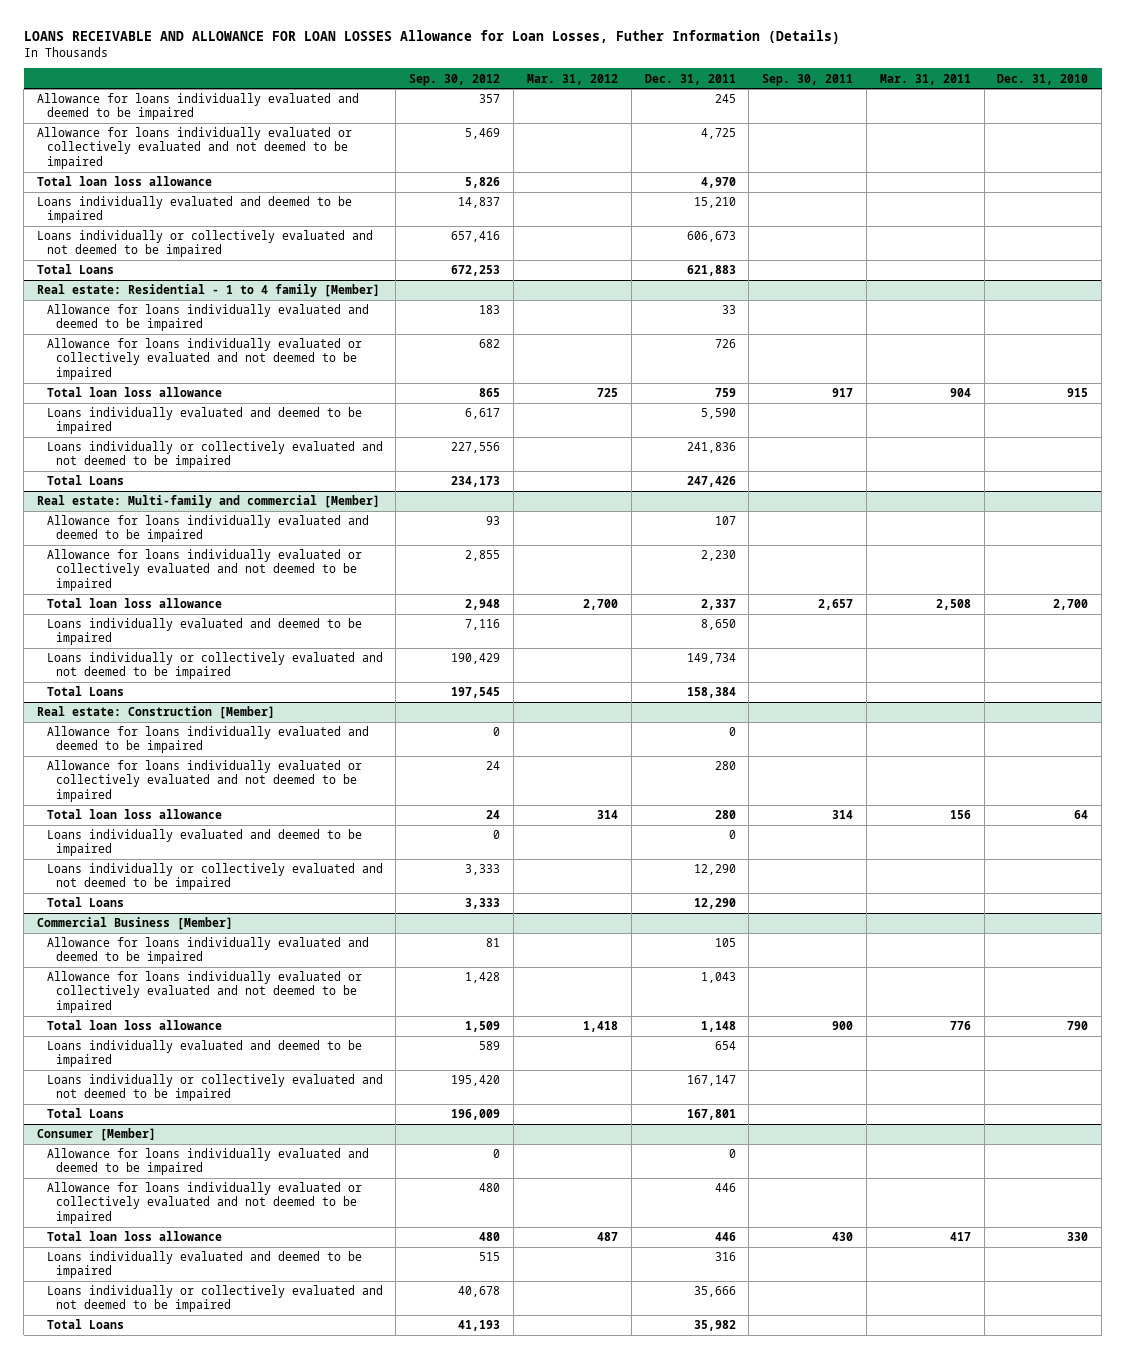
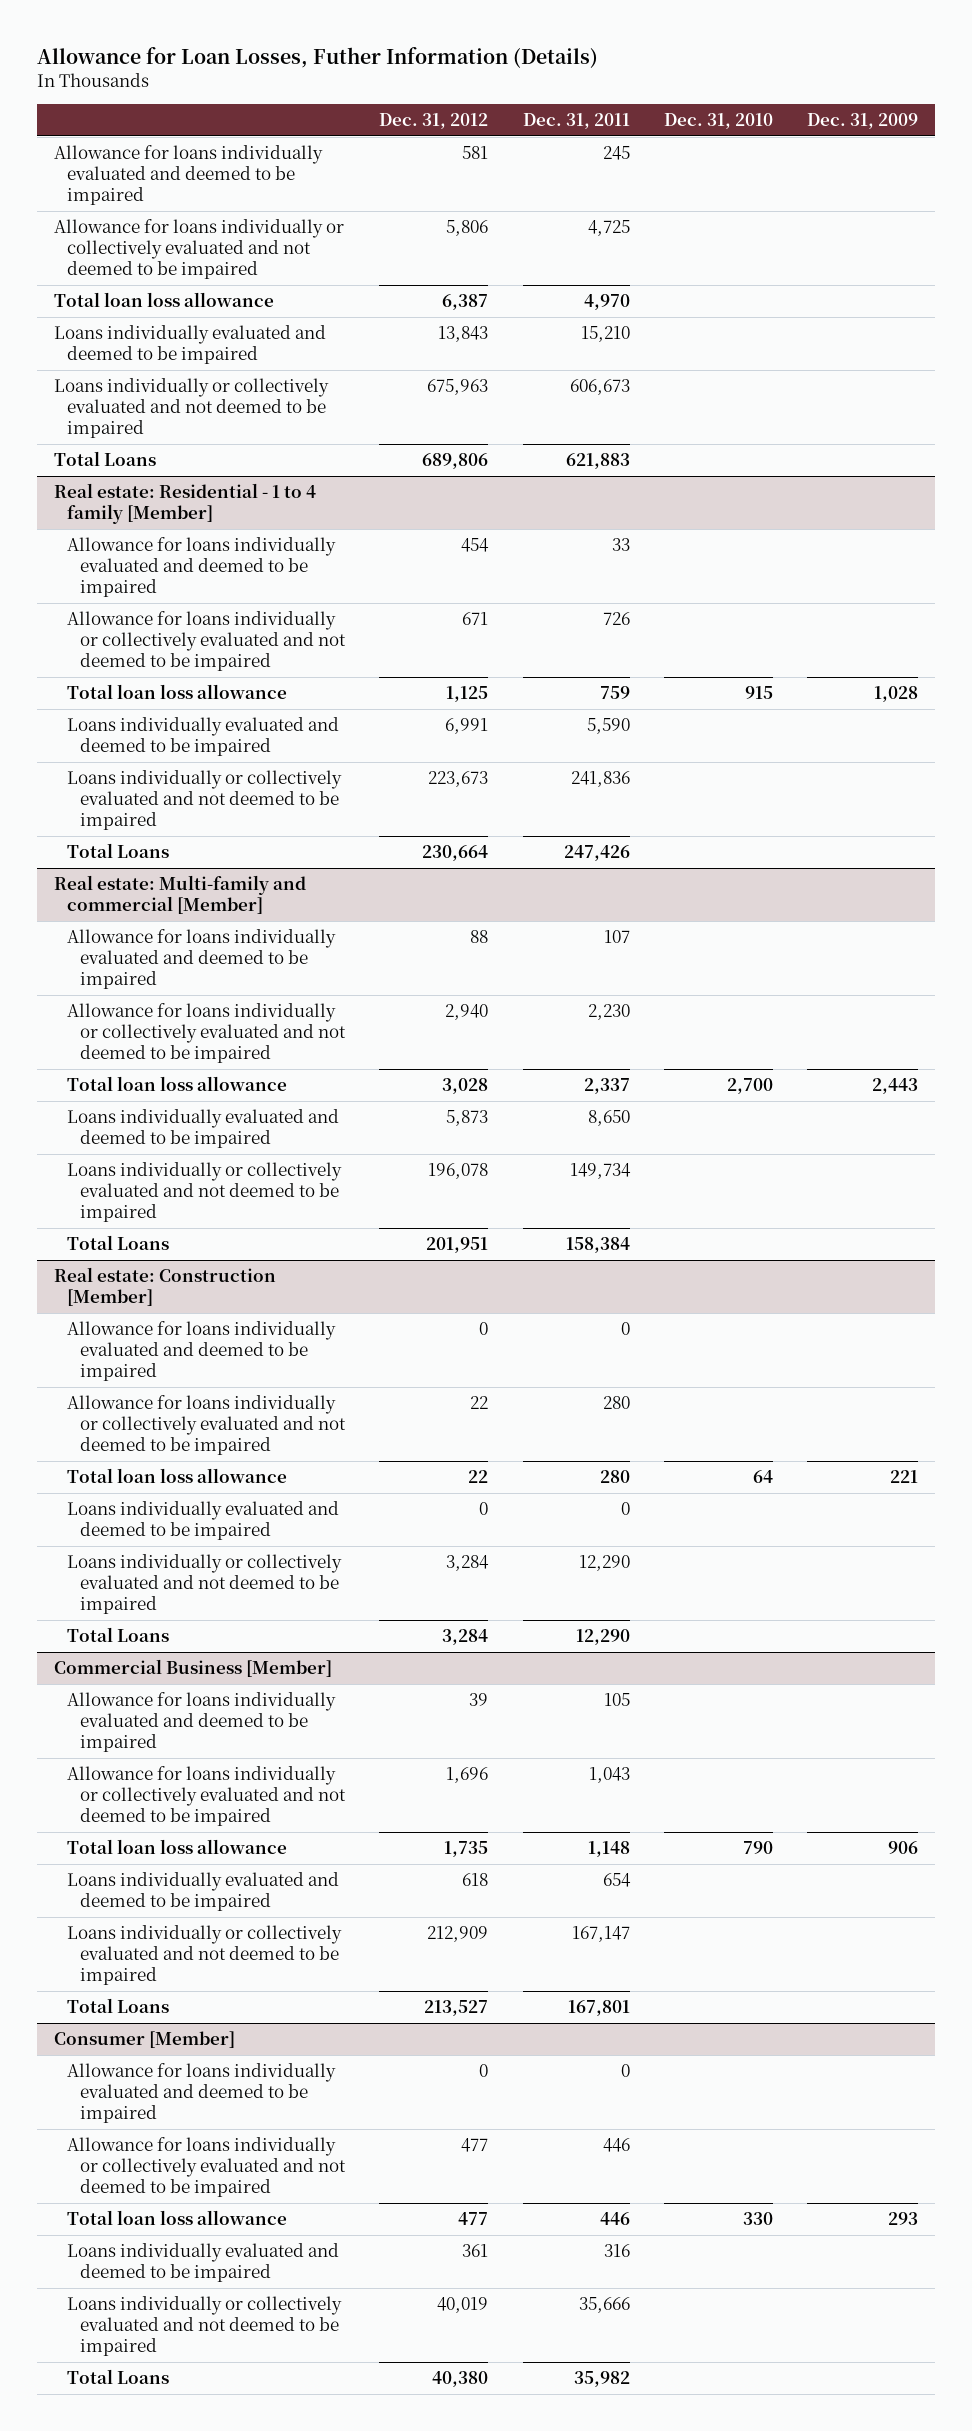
[23,30,840,45] LOANS RECEIVABLE AND ALLOWANCE FOR LOAN LOSSES Allowance for Loan Losses, Futher Information (Details) -> [37,46,599,68] Allowance for Loan Losses, Futher Information (Details)
[409,73,501,86] Sep. 30, 2012 -> none
[526,73,618,85] Mar. 31, 2012 -> none
[762,73,854,86] Sep. 30, 2011 -> none
[879,73,971,85] Mar. 31, 2011 -> none
none -> [379,113,489,130] Dec. 31, 2012
none -> [806,113,918,130] Dec. 31, 2009
[36,127,352,169] Allowance for loans individually evaluated or collectively evaluated and not deemed to be impaired -> [54,219,345,279] Allowance for loans individually or collectively evaluated and not deemed to be impaired
[46,338,362,380] Allowance for loans individually evaluated or collectively evaluated and not deemed to be impaired -> [67,611,347,671] Allowance for loans individually or collectively evaluated and not deemed to be impaired
[46,549,362,591] Allowance for loans individually evaluated or collectively evaluated and not deemed to be impaired -> [67,1003,347,1063] Allowance for loans individually or collectively evaluated and not deemed to be impaired
[46,760,362,802] Allowance for loans individually evaluated or collectively evaluated and not deemed to be impaired -> [67,1395,347,1455] Allowance for loans individually or collectively evaluated and not deemed to be impaired
[46,971,362,1013] Allowance for loans individually evaluated or collectively evaluated and not deemed to be impaired -> [67,1766,347,1826] Allowance for loans individually or collectively evaluated and not deemed to be impaired
[46,1182,362,1224] Allowance for loans individually evaluated or collectively evaluated and not deemed to be impaired -> [67,2137,347,2197] Allowance for loans individually or collectively evaluated and not deemed to be impaired

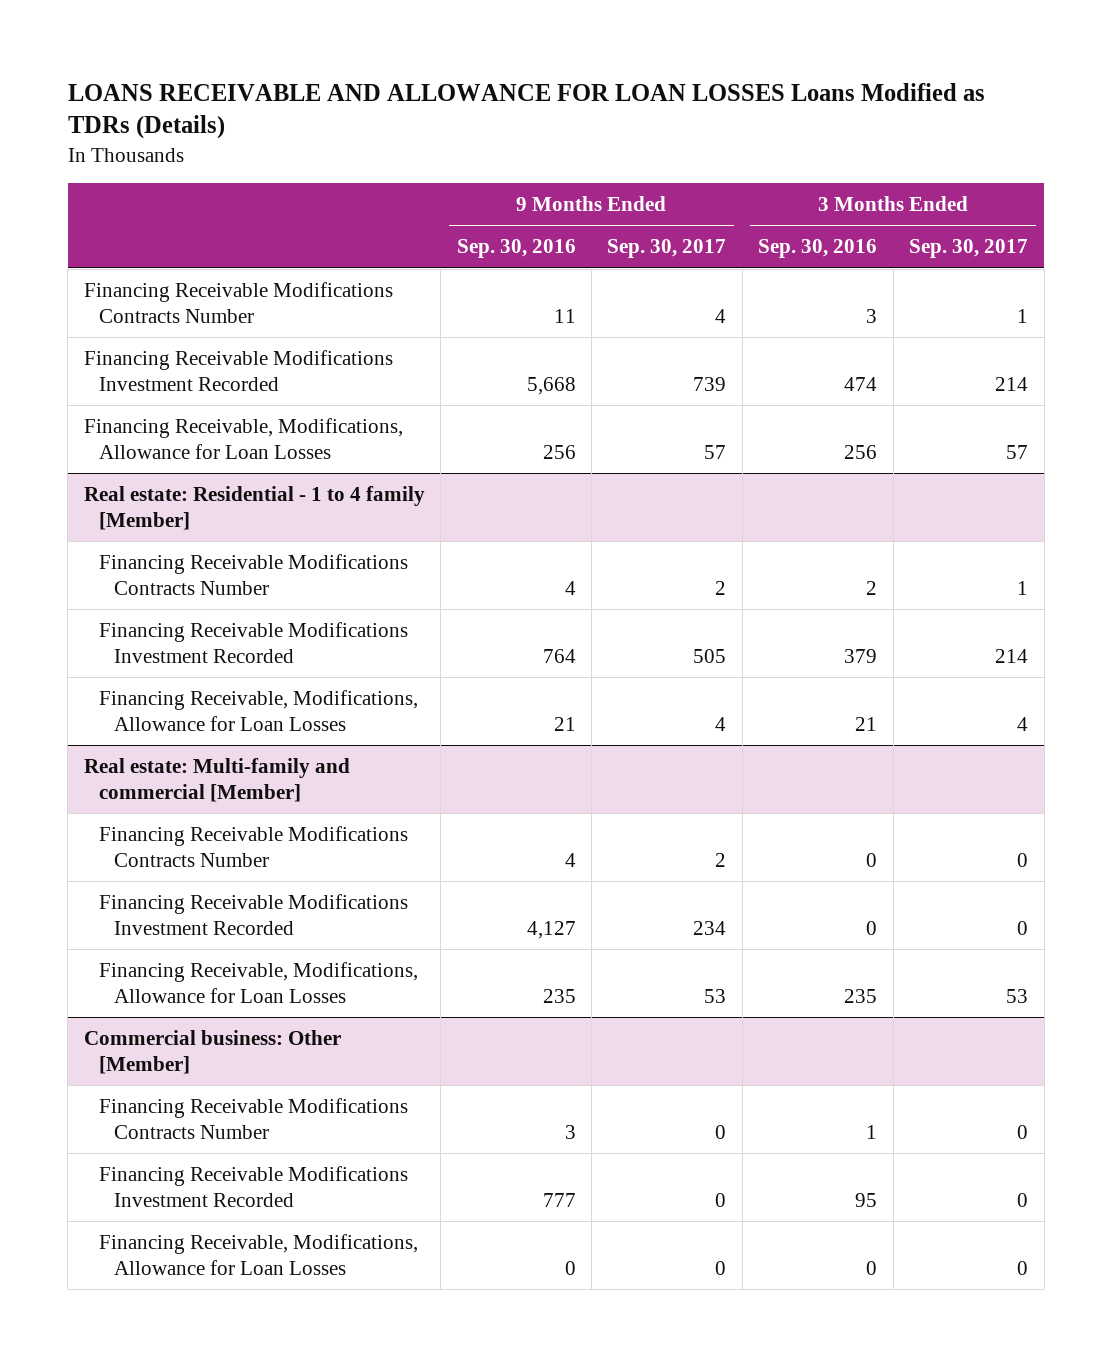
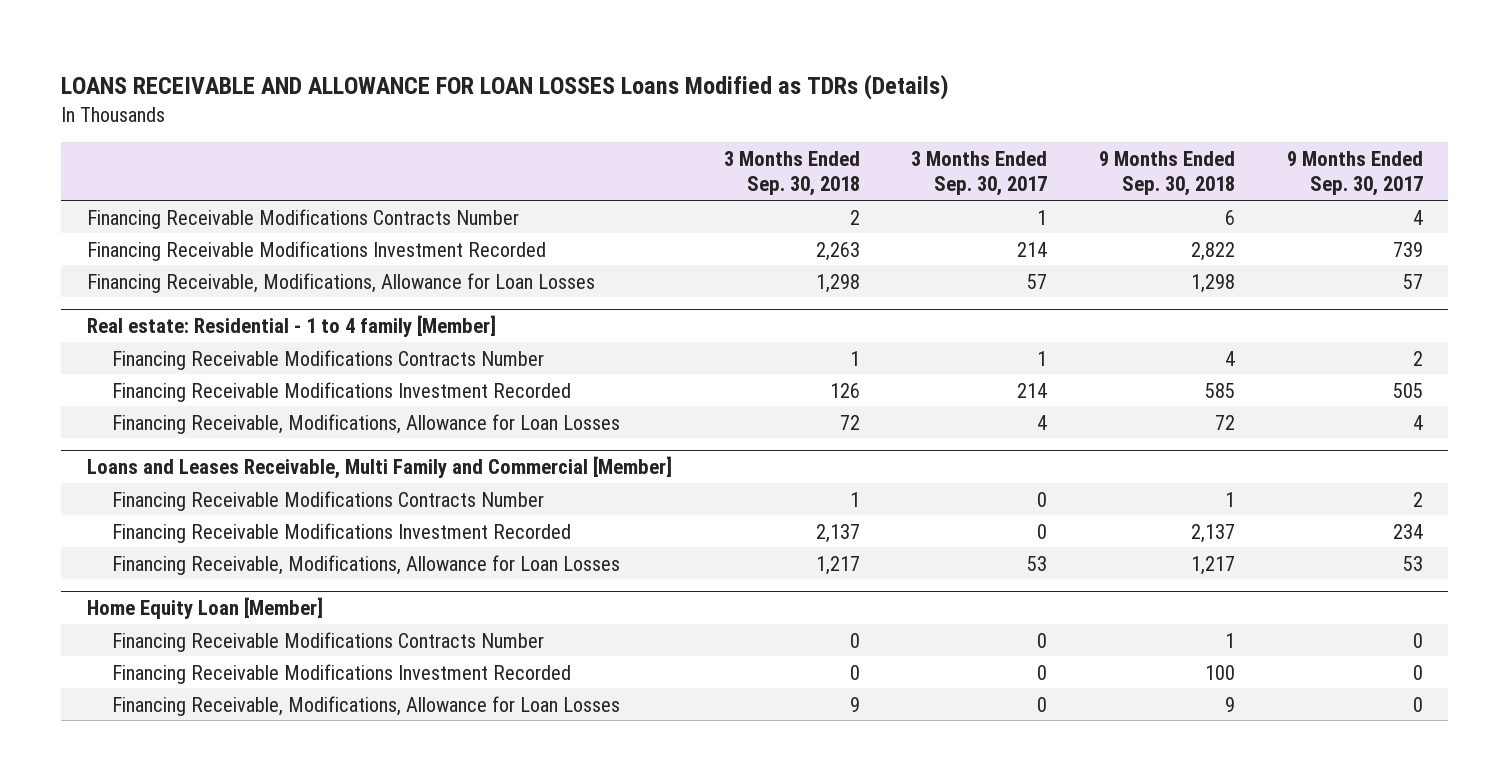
[456,239,576,259] Sep. 30, 2016 -> none
[758,239,878,259] Sep. 30, 2016 -> none
none -> [723,150,860,197] 3 Months Ended Sep. 30, 2018
none -> [1099,150,1236,197] 9 Months Ended Sep. 30, 2018
[83,758,350,802] Real estate: Multi-family and commercial [Member] -> [87,456,673,480] Loans and Leases Receivable, Multi Family and Commercial [Member]
[83,1030,341,1074] Commercial business: Other [Member] -> none
none -> [87,597,324,620] Home Equity Loan [Member]

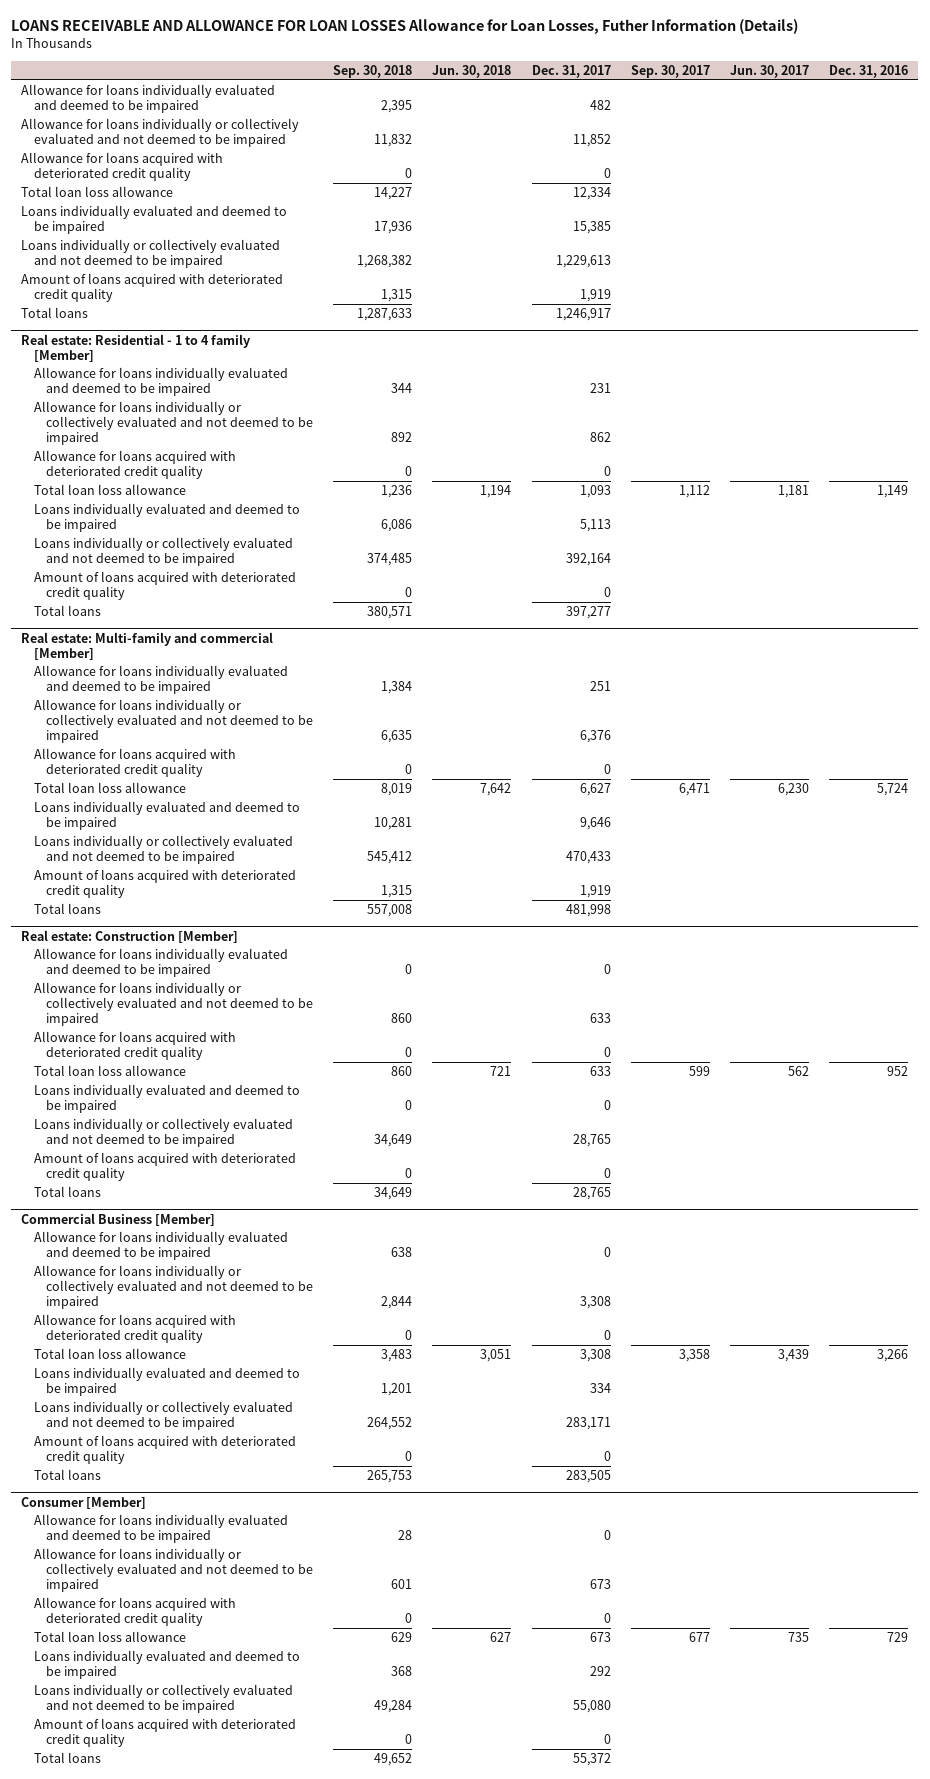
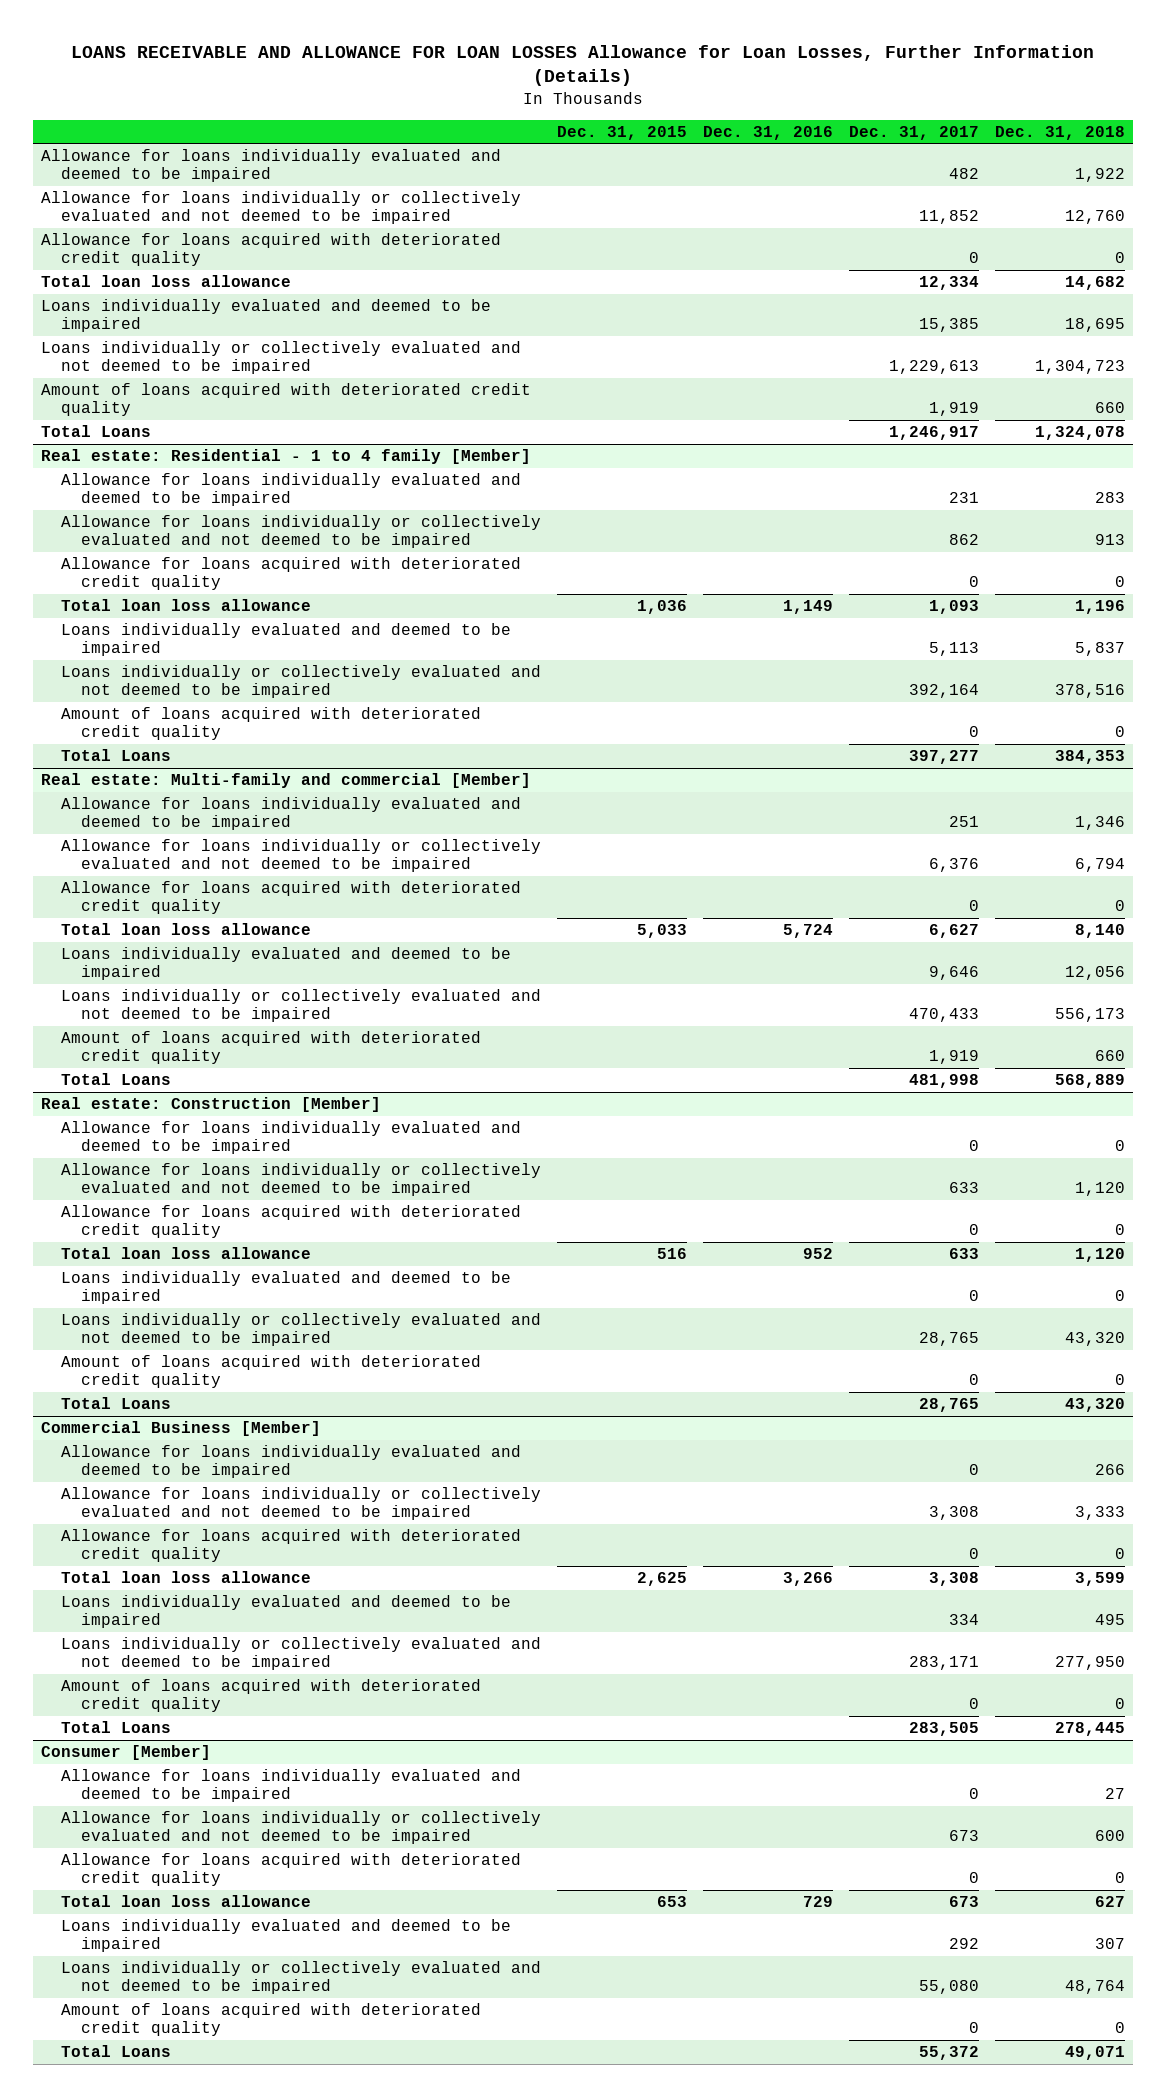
[11,18,799,34] LOANS RECEIVABLE AND ALLOWANCE FOR LOAN LOSSES Allowance for Loan Losses, Futher Information (Details) -> [71,44,1095,87] LOANS RECEIVABLE AND ALLOWANCE FOR LOAN LOSSES Allowance for Loan Losses, Further Information (Details)
[333,64,413,78] Sep. 30, 2018 -> none
[432,64,512,78] Jun. 30, 2018 -> none
[630,64,710,78] Sep. 30, 2017 -> none
[730,64,810,78] Jun. 30, 2017 -> none
none -> [557,125,688,140] Dec. 31, 2015
none -> [995,125,1126,140] Dec. 31, 2018
[21,306,89,318] Total loans -> [41,425,152,438] Total Loans
[33,604,101,616] Total loans -> [61,749,172,762] Total Loans
[33,902,101,914] Total loans -> [61,1073,172,1086] Total Loans
[33,1185,101,1197] Total loans -> [61,1397,172,1410] Total Loans
[33,1468,101,1480] Total loans -> [61,1721,172,1734] Total Loans
[33,1751,101,1763] Total loans -> [61,2045,172,2058] Total Loans

